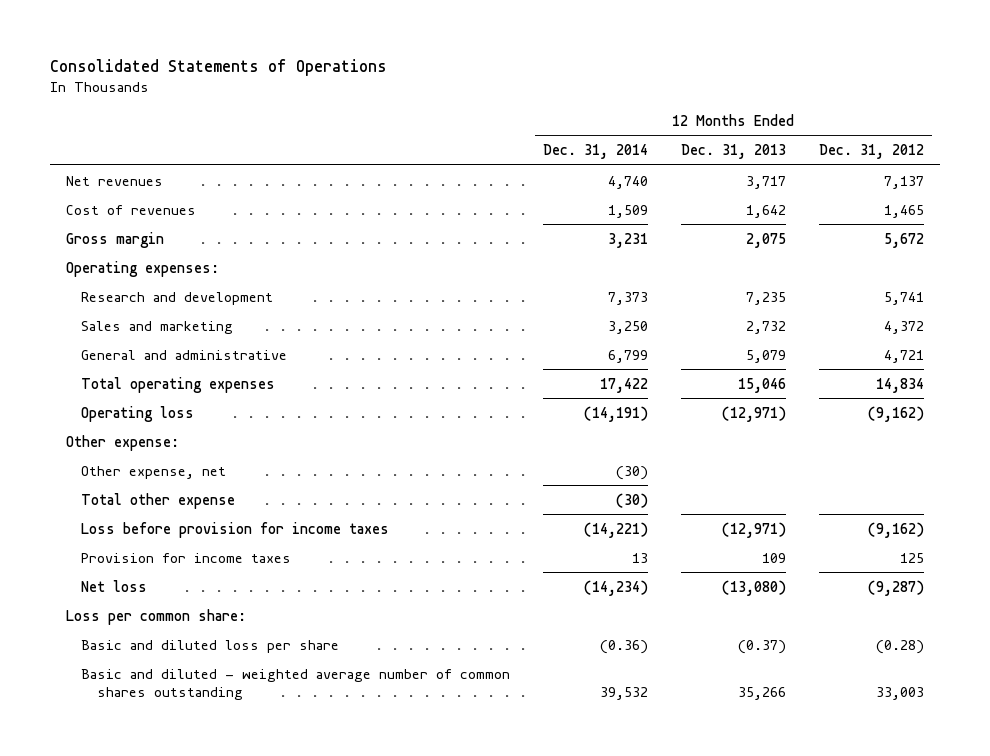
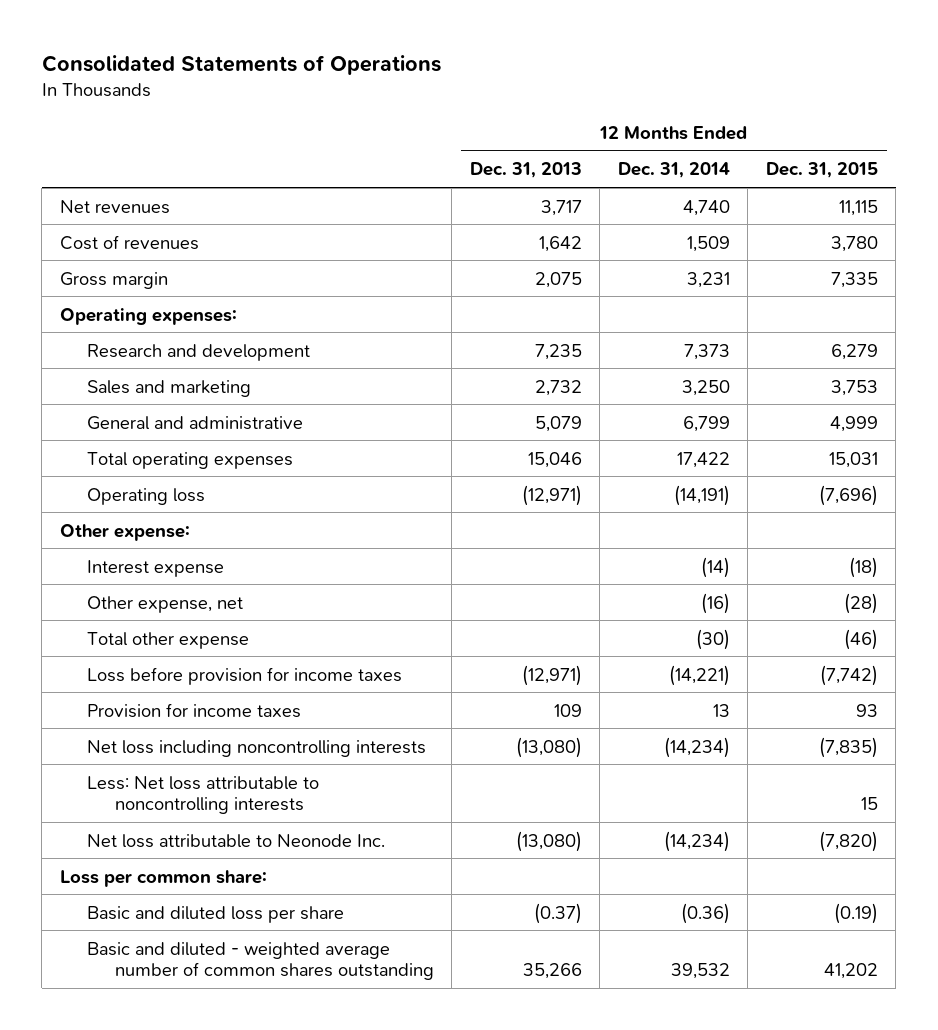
[818,144,924,160] Dec. 31, 2012 -> none
none -> [765,162,878,179] Dec. 31, 2015
none -> [87,559,225,577] Interest expense
[616,465,649,480] (30) -> [700,592,730,614] (16)
none -> [87,739,427,757] Net loss including noncontrolling interests
none -> [87,775,320,815] Less: Net loss attributable to noncontrolling interests
[81,579,148,592] Net loss -> [87,833,386,848] Net loss attributable to Neonode Inc.

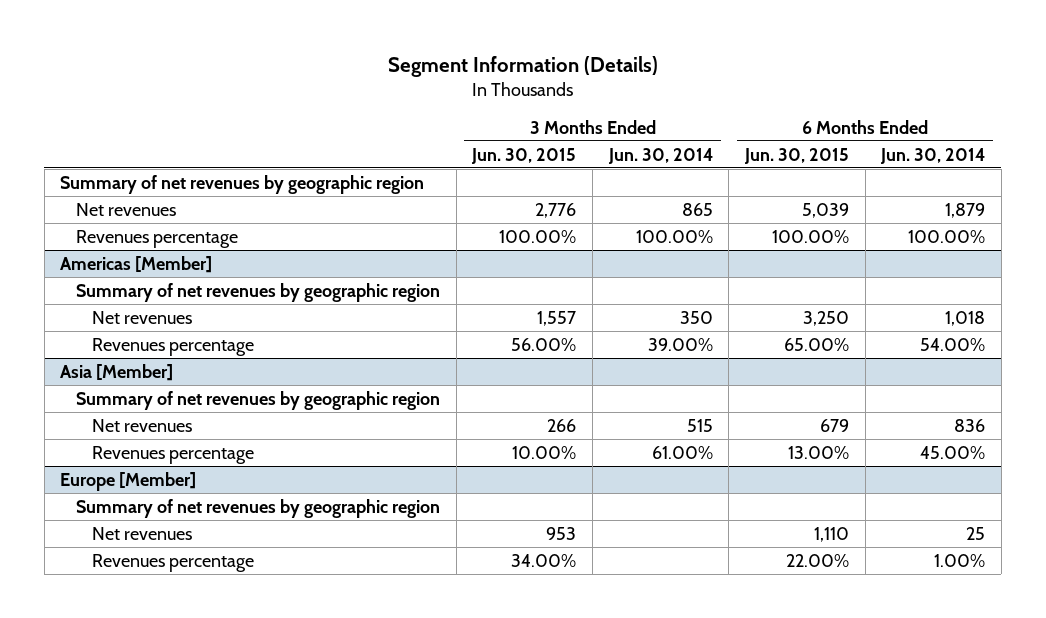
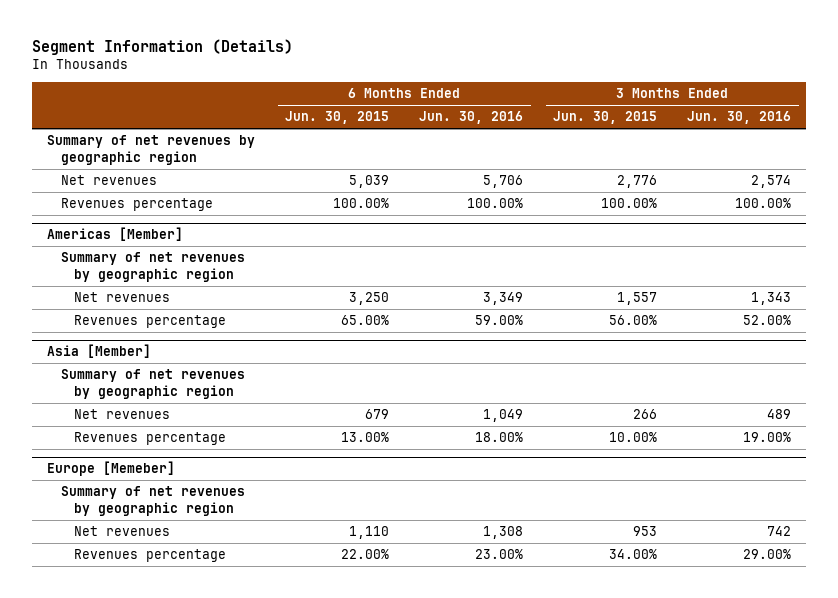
[607,147,713,164] Jun. 30, 2014 -> none
[880,147,986,164] Jun. 30, 2014 -> none
none -> [419,111,524,125] Jun. 30, 2016
none -> [687,111,792,125] Jun. 30, 2016
[60,471,197,491] Europe [Member] -> [46,461,175,477] Europe [Memeber]

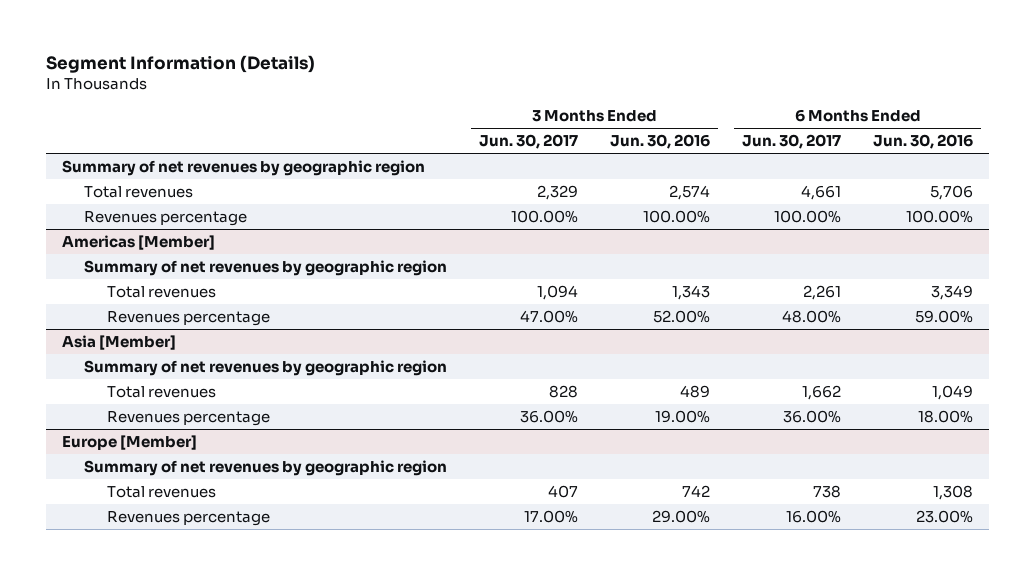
[285,111,390,125] Jun. 30, 2015 -> none
[553,111,658,125] Jun. 30, 2015 -> none
none -> [479,134,579,150] Jun. 30, 2017
none -> [742,134,842,150] Jun. 30, 2017
[60,175,157,186] Net revenues -> [84,185,194,198] Total revenues
[74,292,171,303] Net revenues -> [106,285,216,298] Total revenues
[74,409,171,420] Net revenues -> [106,385,216,398] Total revenues
[46,461,175,477] Europe [Memeber] -> [61,434,197,450] Europe [Member]
[74,526,171,537] Net revenues -> [106,485,216,498] Total revenues

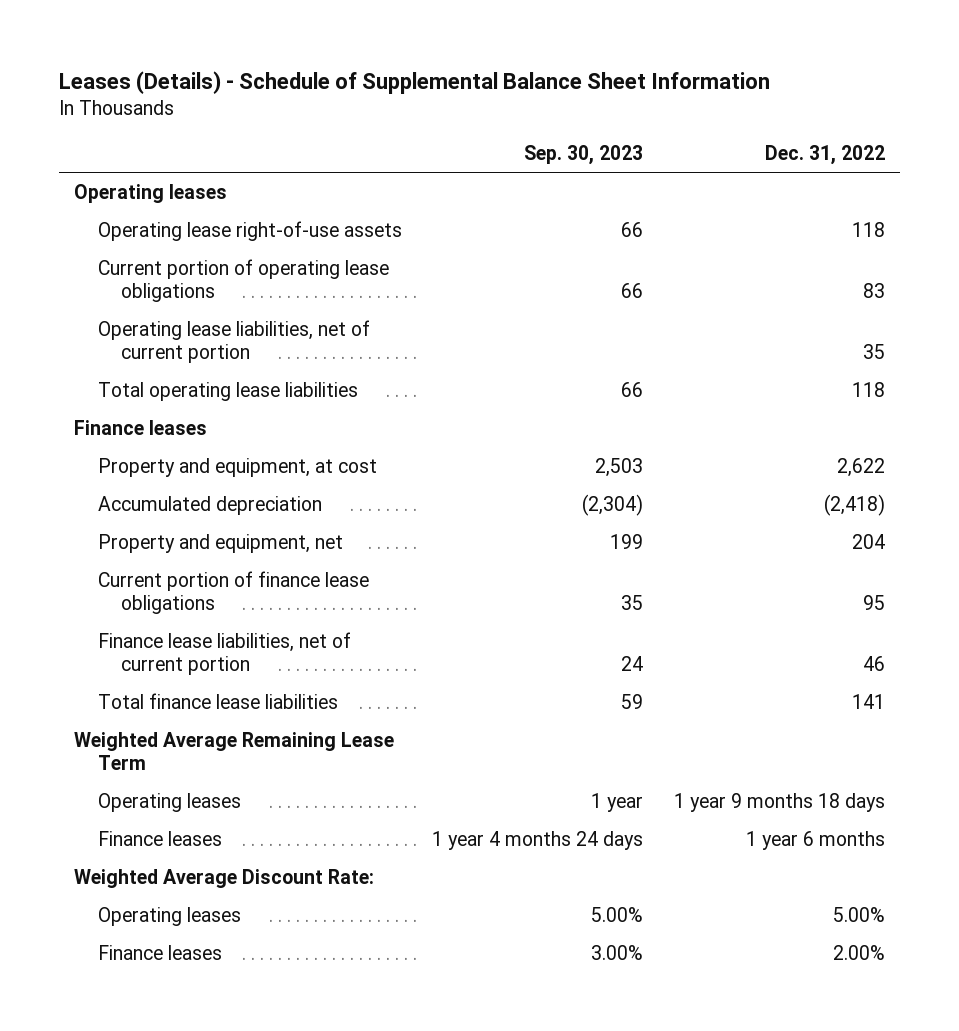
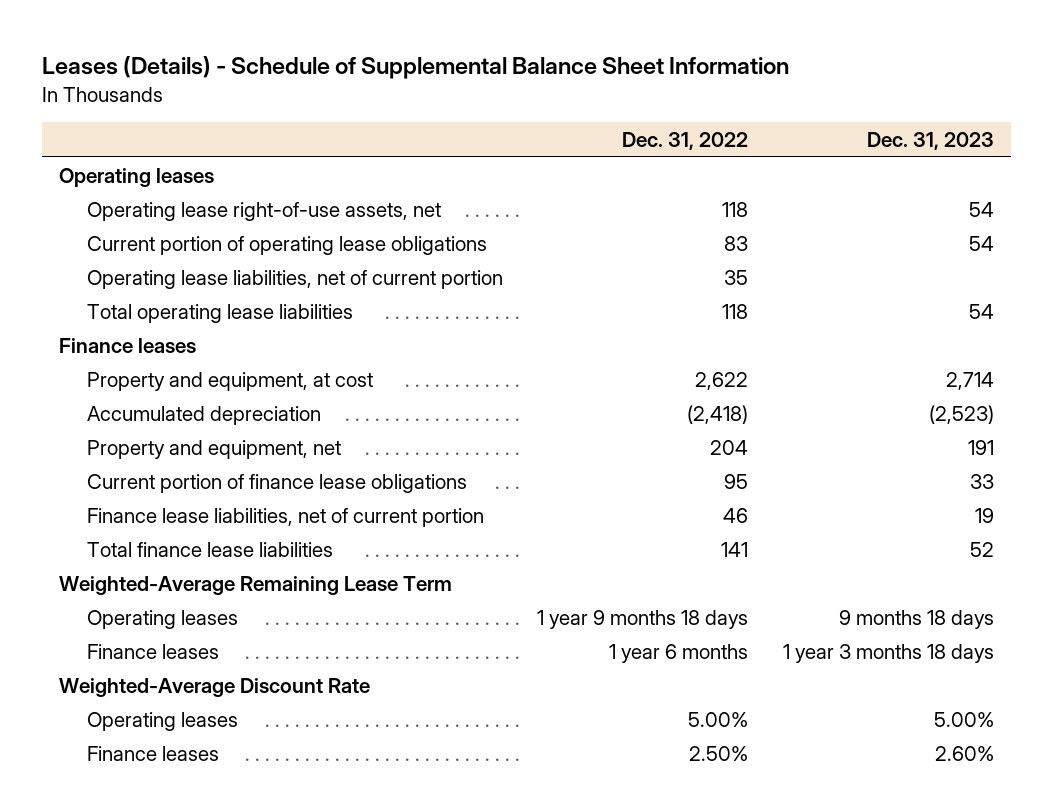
[524,145,644,166] Sep. 30, 2023 -> none
none -> [866,132,994,151] Dec. 31, 2023
[97,220,402,241] Operating lease right-of-use assets -> [87,201,442,221] Operating lease right-of-use assets, net
[74,731,395,771] Weighted Average Remaining Lease Term -> [59,575,453,595] Weighted-Average Remaining Lease Term
[74,868,375,888] Weighted Average Discount Rate: -> [59,677,371,697] Weighted-Average Discount Rate
[832,944,885,960] 2.00% -> [689,745,749,761] 2.50%

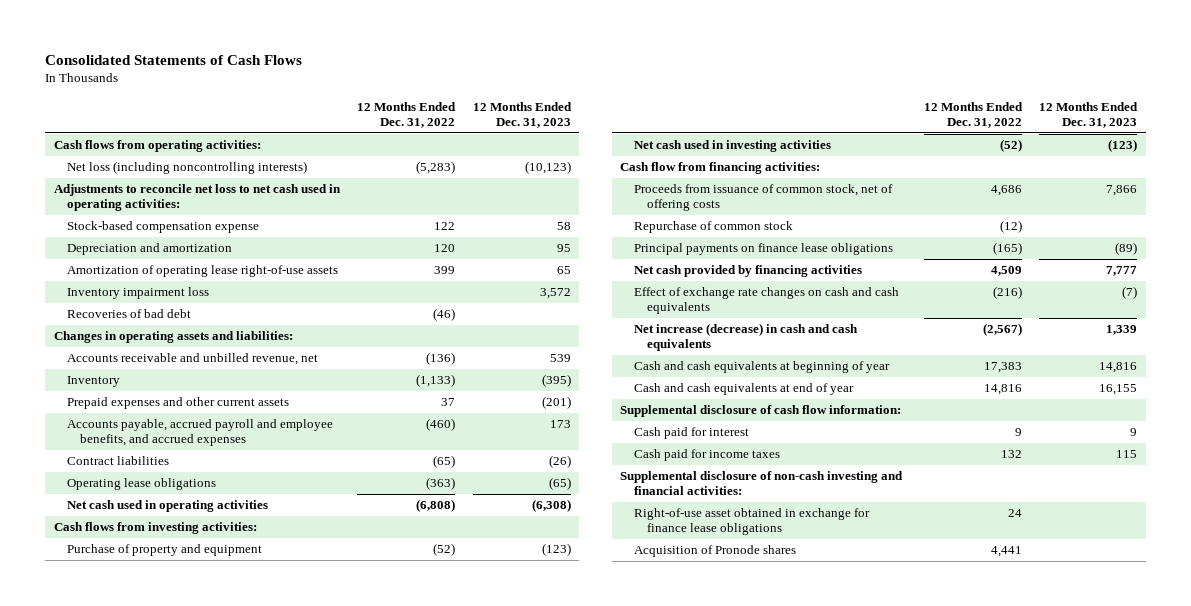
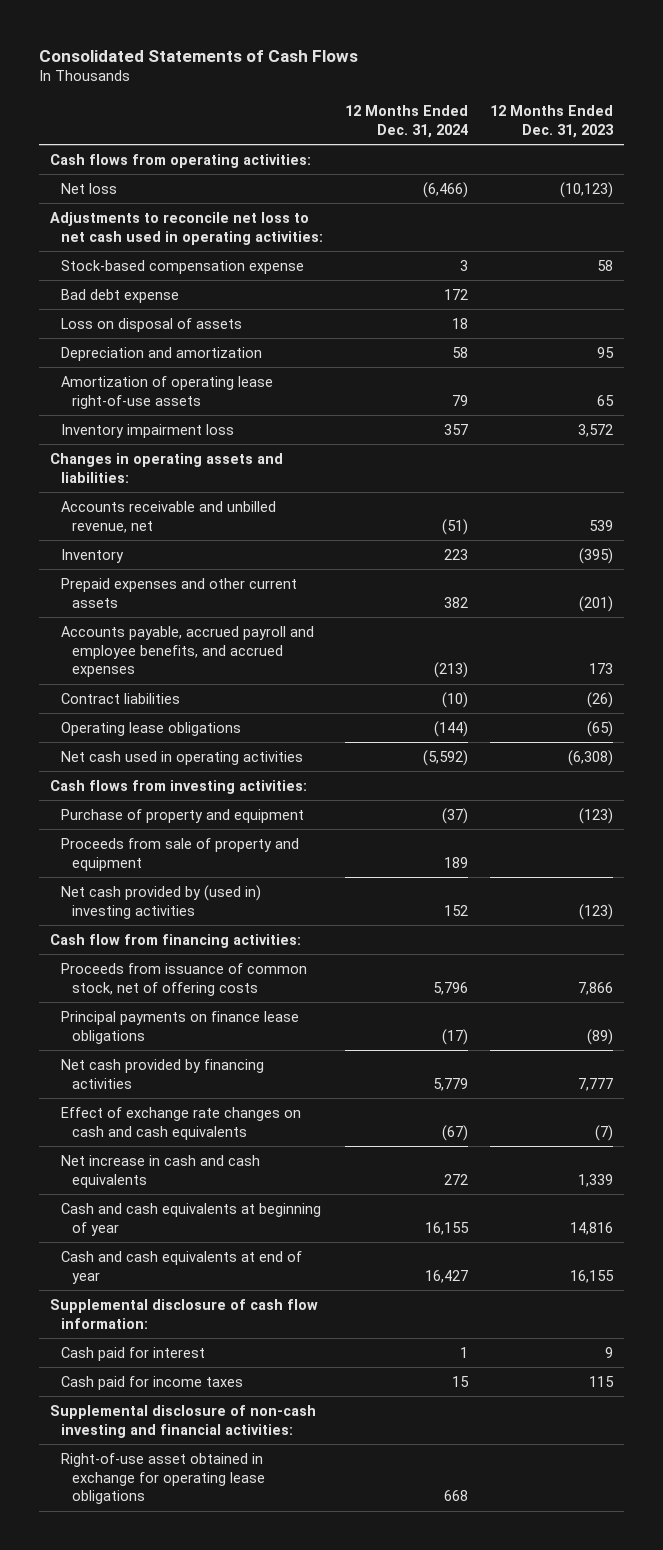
[357,101,457,128] 12 Months Ended Dec. 31, 2022 -> none
none -> [344,104,468,138] 12 Months Ended Dec. 31, 2024
[66,161,307,175] Net loss (including noncontrolling interests) -> [60,182,117,194] Net loss
none -> [60,288,179,303] Bad debt expense
none -> [60,317,242,332] Loss on disposal of assets
[66,309,191,319] Recoveries of bad debt -> none
none -> [60,837,299,871] Proceeds from sale of property and equipment
[633,140,831,153] Net cash used in investing activities -> [60,884,261,919] Net cash provided by (used in) investing activities
[633,221,793,234] Repurchase of common stock -> none
[633,323,858,352] Net increase (decrease) in cash and cash equivalents -> [60,1154,260,1188] Net increase in cash and cash equivalents
[633,545,796,558] Acquisition of Pronode shares -> none
[633,508,870,536] Right-of-use asset obtained in exchange for finance lease obligations -> [60,1452,265,1505] Right-of-use asset obtained in exchange for operating lease obligations

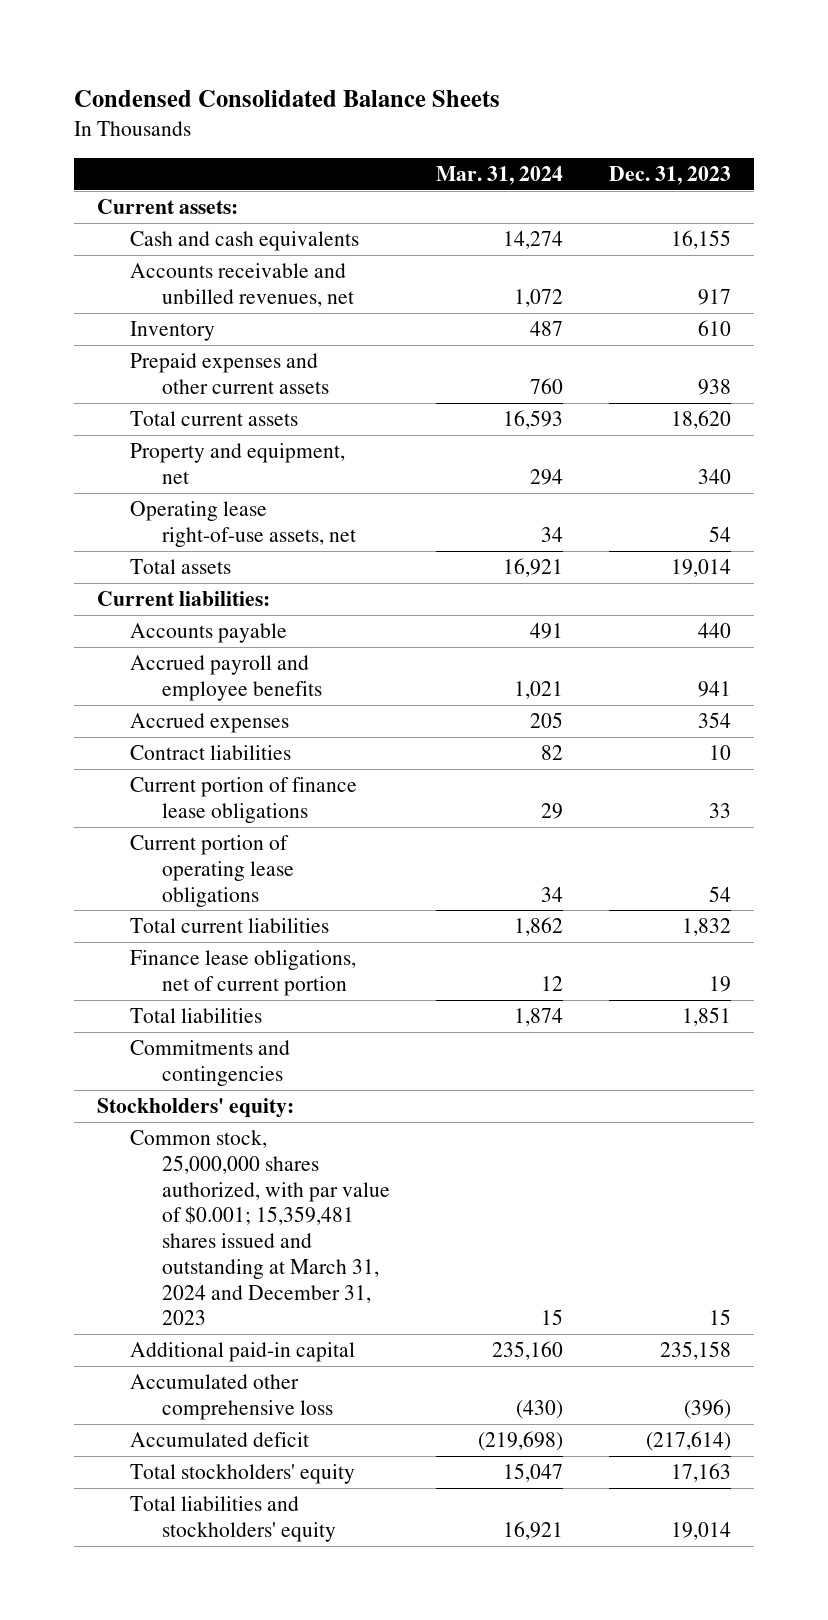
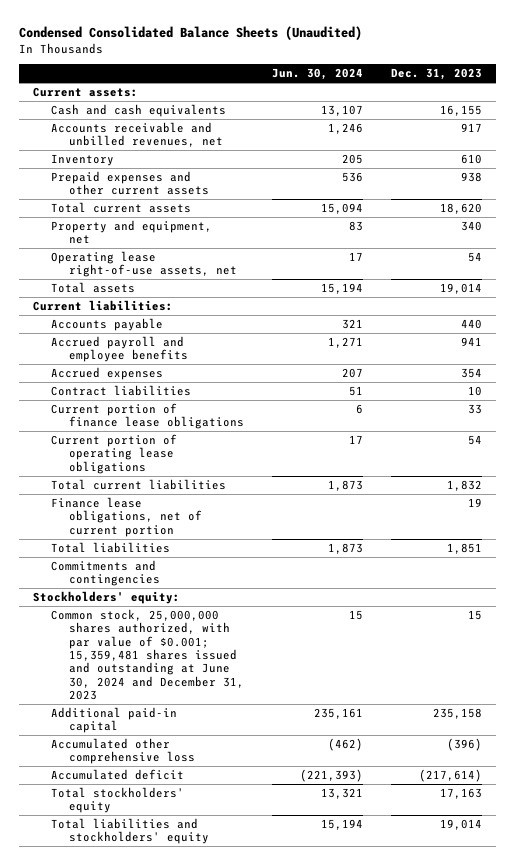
[74,90,501,108] Condensed Consolidated Balance Sheets -> [19,26,363,41] Condensed Consolidated Balance Sheets (Unaudited)
[436,165,564,185] Mar. 31, 2024 -> none
none -> [272,68,364,81] Jun. 30, 2024
[129,1130,391,1326] Common stock, 25,000,000 shares authorized, with par value of $0.001; 15,359,481 shares issued and outstanding at March 31, 2024 and December 31, 2023 -> [51,609,245,700] Common stock, 25,000,000 shares authorized, with par value of $0.001; 15,359,481 shares issued and outstanding at June 30, 2024 and December 31, 2023

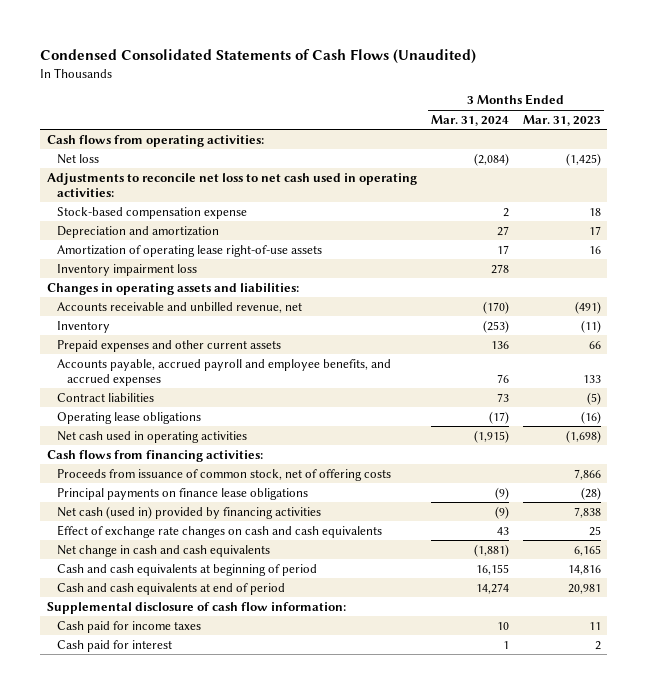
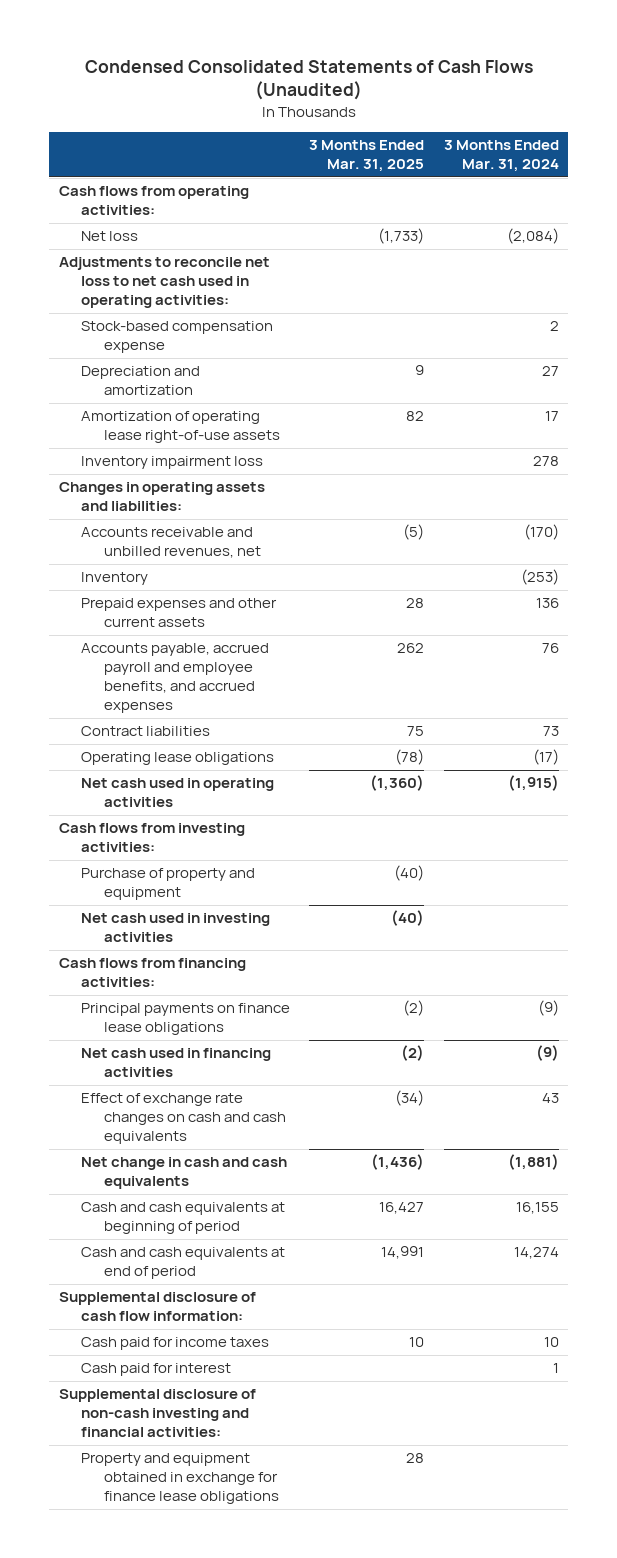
[522,114,601,126] Mar. 31, 2023 -> none
none -> [309,140,425,173] 3 Months Ended Mar. 31, 2025
[57,301,303,313] Accounts receivable and unbilled revenue, net -> [81,527,261,559] Accounts receivable and unbilled revenues, net
none -> [58,823,245,853] Cash flows from investing activities:
none -> [81,868,256,901] Purchase of property and equipment
none -> [81,913,271,943] Net cash used in investing activities
[57,468,392,481] Proceeds from issuance of common stock, net of offering costs -> none
[57,505,322,519] Net cash (used in) provided by financing activities -> [81,1048,272,1078] Net cash used in financing activities
none -> [58,1389,256,1438] Supplemental disclosure of non-cash investing and financial activities:
none -> [81,1453,279,1505] Property and equipment obtained in exchange for finance lease obligations

